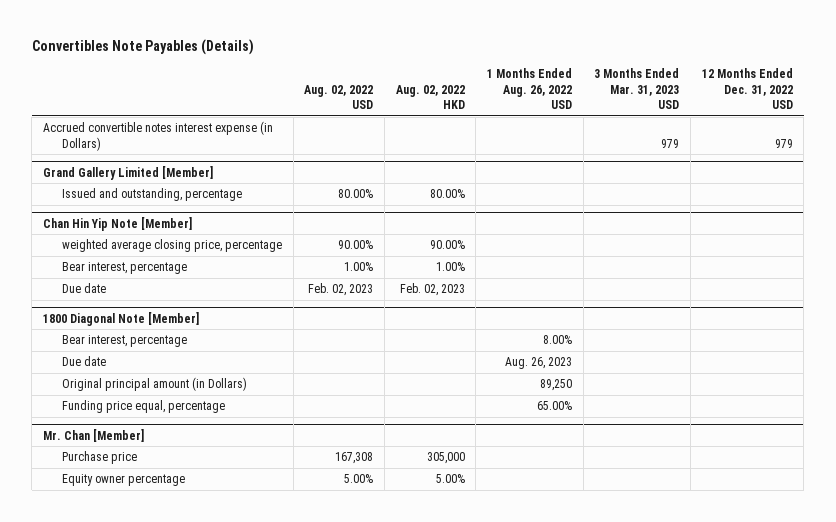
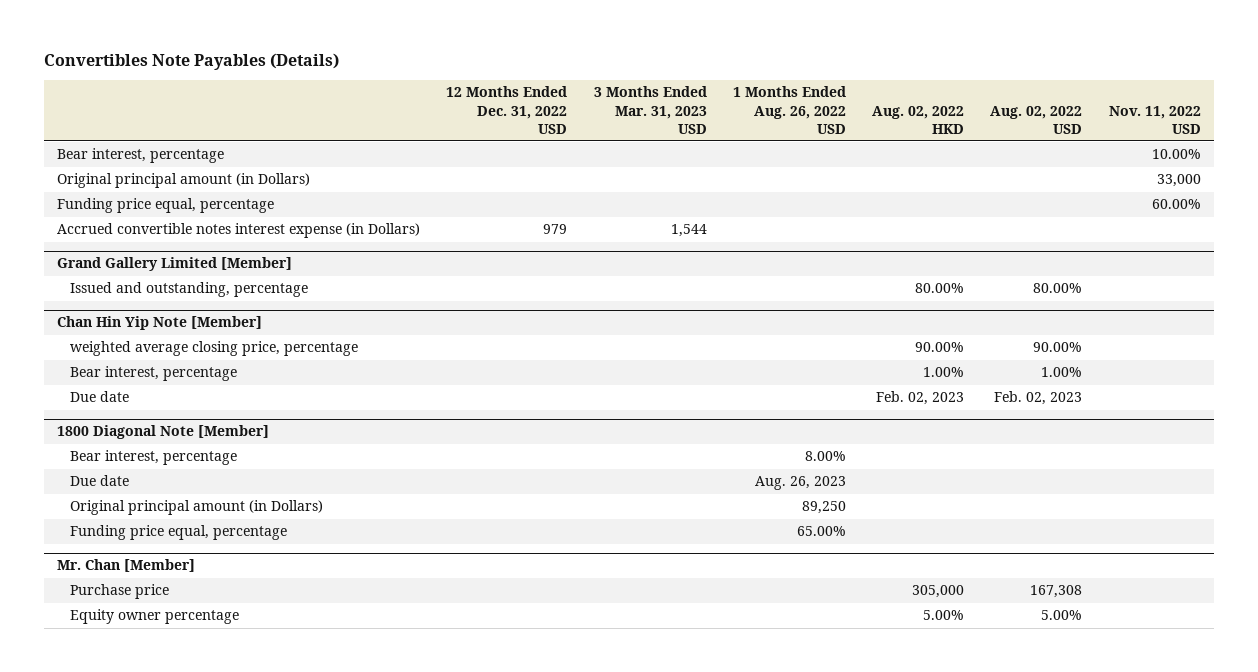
none -> [1108,105,1201,134] Nov. 11, 2022 USD
none -> [57,148,225,164] Bear interest, percentage
none -> [57,173,311,189] Original principal amount (in Dollars)
none -> [57,198,275,214] Funding price equal, percentage
[661,138,680,148] 979 -> [670,224,707,238] 1,544

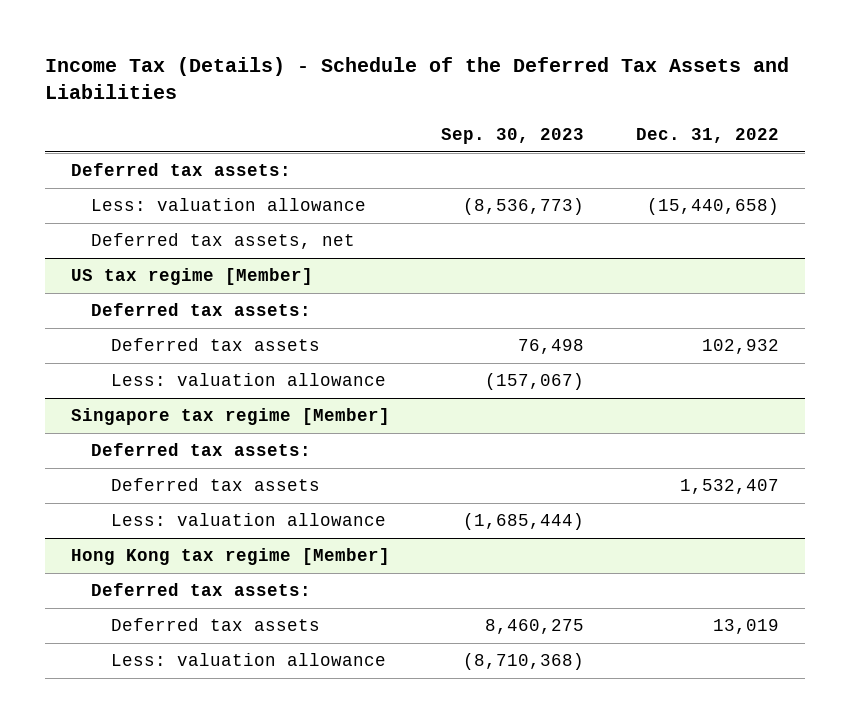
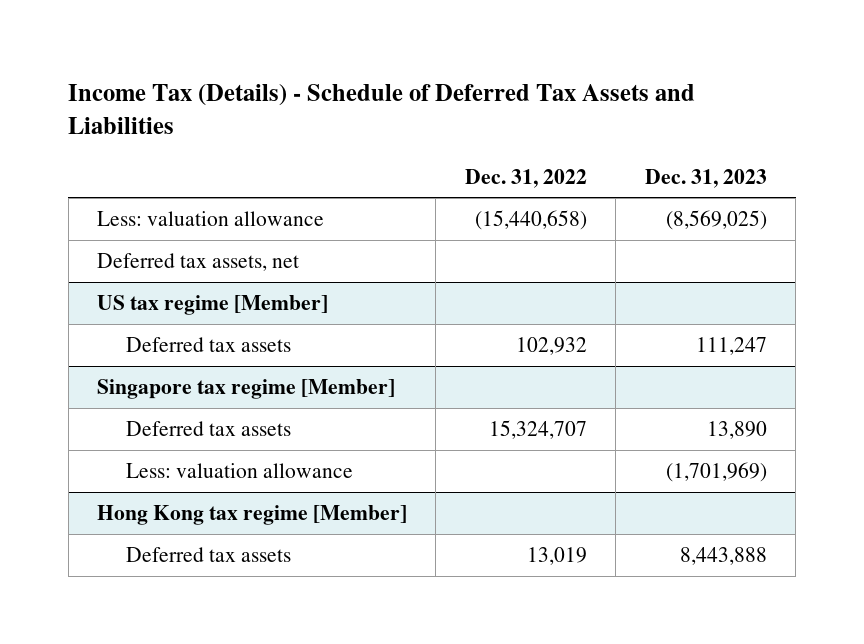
[44,56,789,100] Income Tax (Details) - Schedule of the Deferred Tax Assets and Liabilities -> [68,84,696,135] Income Tax (Details) - Schedule of Deferred Tax Assets and Liabilities
[441,128,585,145] Sep. 30, 2023 -> none
none -> [644,168,767,188] Dec. 31, 2023
[70,163,291,177] Deferred tax assets: -> none
[90,303,311,317] Deferred tax assets: -> none
[110,373,386,387] Less: valuation allowance -> none
[90,443,311,457] Deferred tax assets: -> none
[679,479,779,495] 1,532,407 -> [488,419,587,439] 15,324,707
[90,583,311,597] Deferred tax assets: -> none
[110,653,386,667] Less: valuation allowance -> none

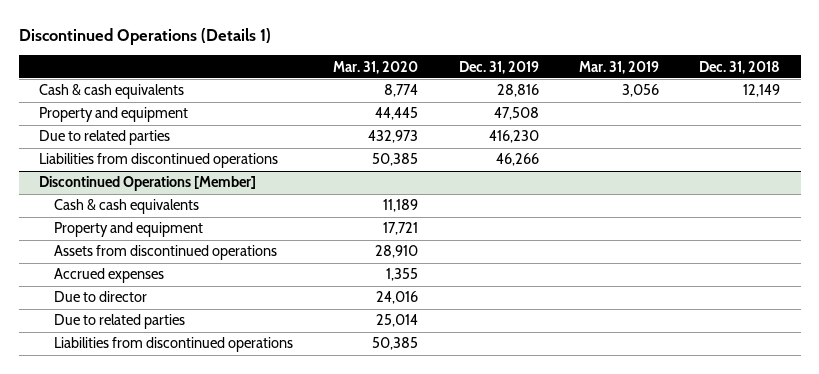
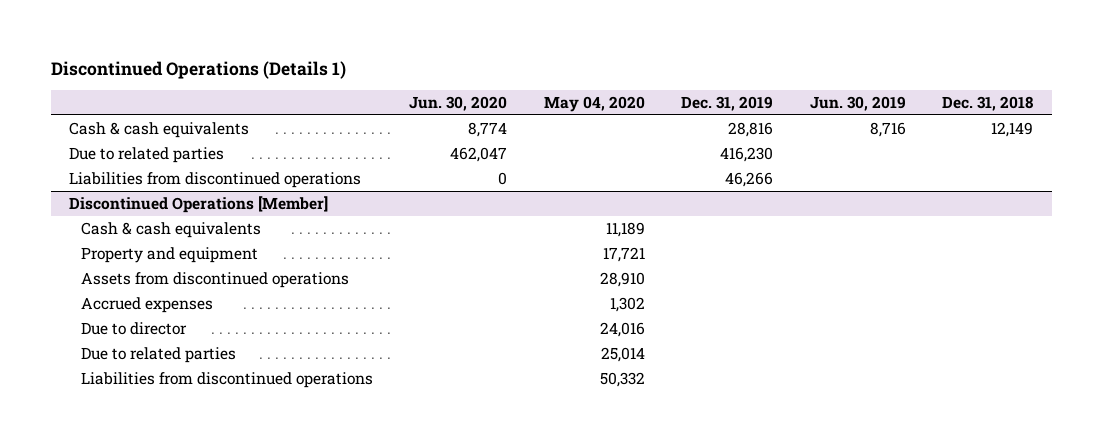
[333,60,419,74] Mar. 31, 2020 -> none
[579,60,660,74] Mar. 31, 2019 -> none
none -> [409,96,508,112] Jun. 30, 2020
none -> [543,96,645,113] May 04, 2020
none -> [809,96,906,112] Jun. 30, 2019
[38,107,188,123] Property and equipment -> none

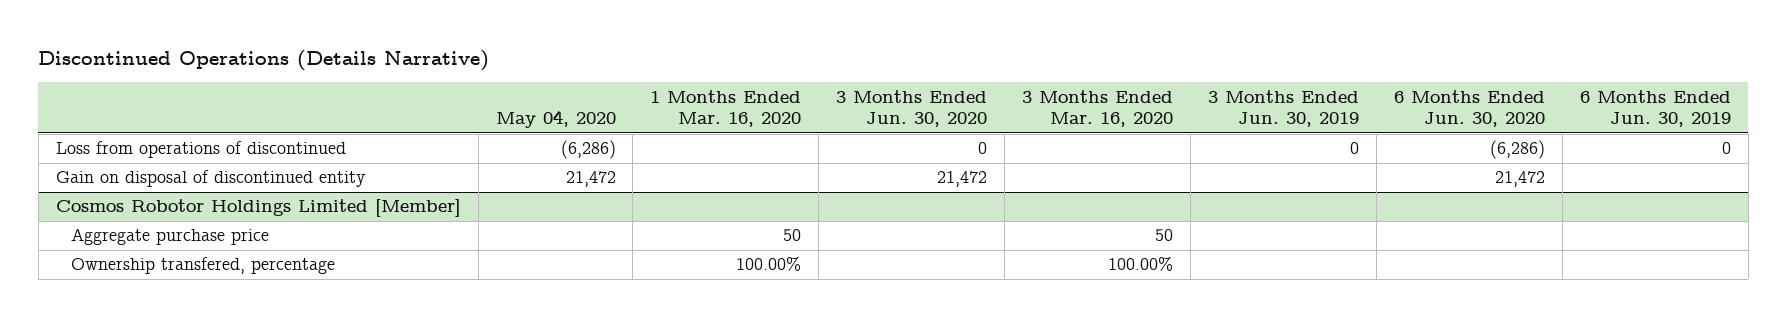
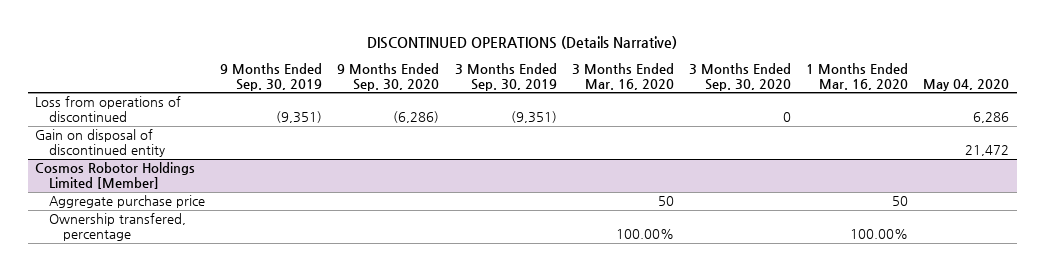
[38,50,490,72] Discontinued Operations (Details Narrative) -> [367,35,678,49] DISCONTINUED OPERATIONS (Details Narrative)
[836,89,988,128] 3 Months Ended Jun. 30, 2020 -> none
[1208,89,1360,128] 3 Months Ended Jun. 30, 2019 -> none
[1393,89,1545,128] 6 Months Ended Jun. 30, 2020 -> none
[1579,89,1731,128] 6 Months Ended Jun. 30, 2019 -> none
none -> [220,62,323,91] 9 Months Ended Sep. 30, 2019
none -> [337,62,440,91] 9 Months Ended Sep. 30, 2020
none -> [454,62,557,91] 3 Months Ended Sep. 30, 2019
none -> [688,62,791,91] 3 Months Ended Sep. 30, 2020
[560,140,616,160] (6,286) -> [973,112,1010,124] 6,286

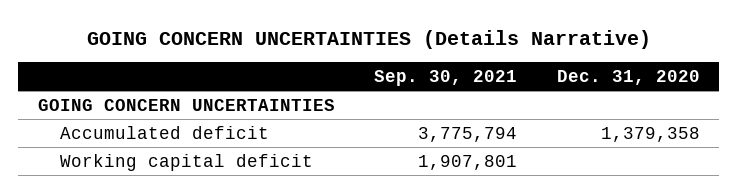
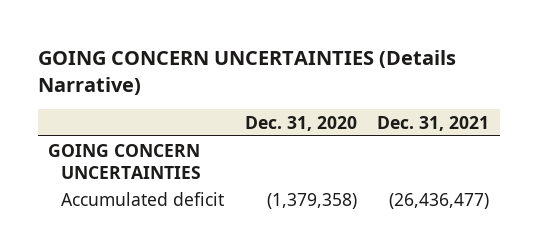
[374,70,518,87] Sep. 30, 2021 -> none
none -> [377,115,490,131] Dec. 31, 2021
[59,153,313,171] Working capital deficit -> none
[600,126,700,142] 1,379,358 -> [266,192,357,209] (1,379,358)

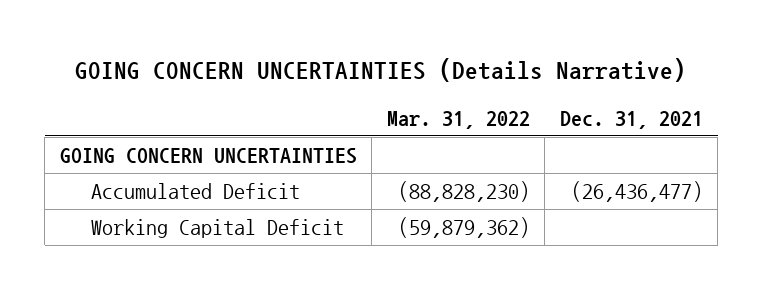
[244,115,357,131] Dec. 31, 2020 -> none
none -> [386,110,530,129] Mar. 31, 2022
[60,191,224,206] Accumulated deficit -> [91,182,301,199] Accumulated Deficit
none -> [91,218,345,238] Working Capital Deficit

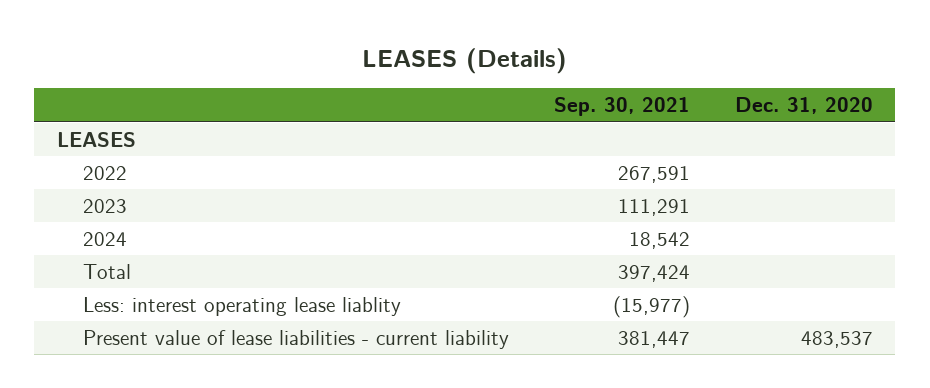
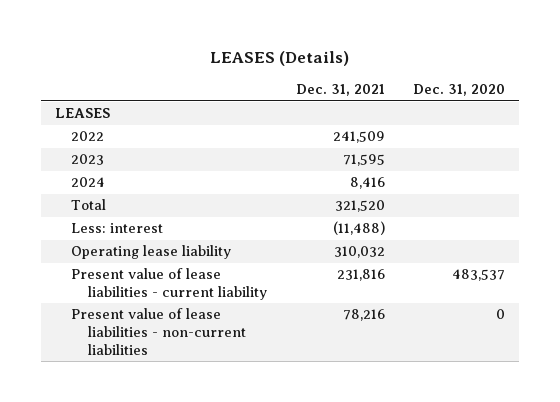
[553,97,690,117] Sep. 30, 2021 -> none
none -> [295,84,385,97] Dec. 31, 2021
[82,297,401,317] Less: interest operating lease liablity -> none
none -> [71,223,164,234] Less: interest
none -> [71,245,232,260] Operating lease liability
none -> [71,308,247,355] Present value of lease liabilities - non-current liabilities

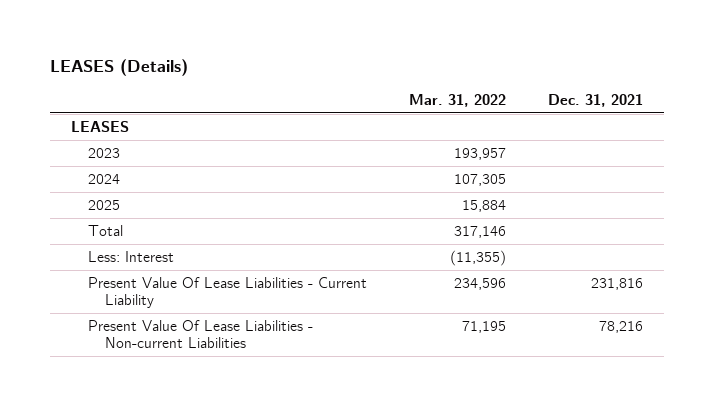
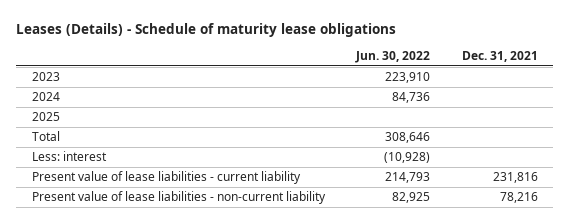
[49,59,188,77] LEASES (Details) -> [15,23,396,38] Leases (Details) - Schedule of maturity lease obligations
[408,93,506,107] Mar. 31, 2022 -> none
none -> [355,51,431,64] Jun. 30, 2022
[70,120,129,132] LEASES -> none
[87,250,174,262] Less: Interest -> [31,151,107,162] Less: interest
[87,276,367,308] Present Value Of Lease Liabilities - Current Liability -> [31,171,301,185] Present value of lease liabilities - current liability
[87,319,313,348] Present Value Of Lease Liabilities - Non-current Liabilities -> [31,191,326,205] Present value of lease liabilities - non-current liability

